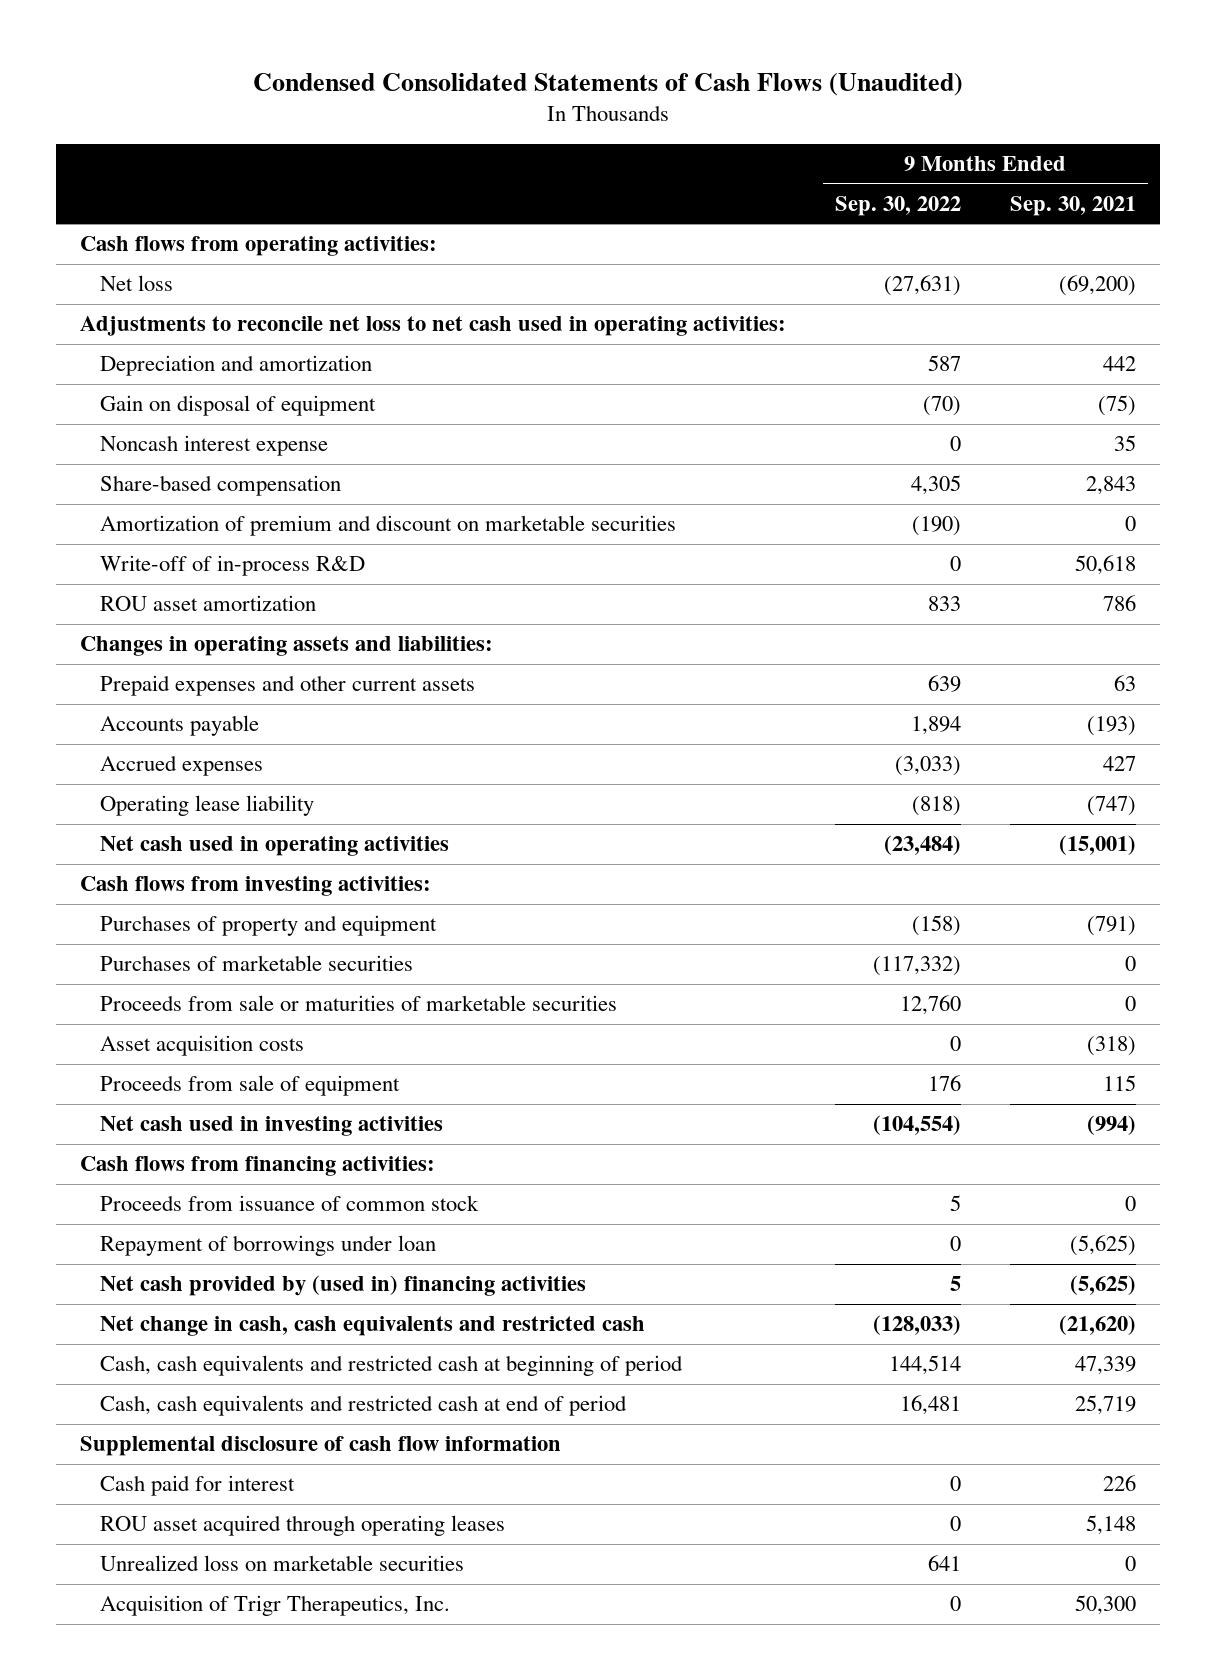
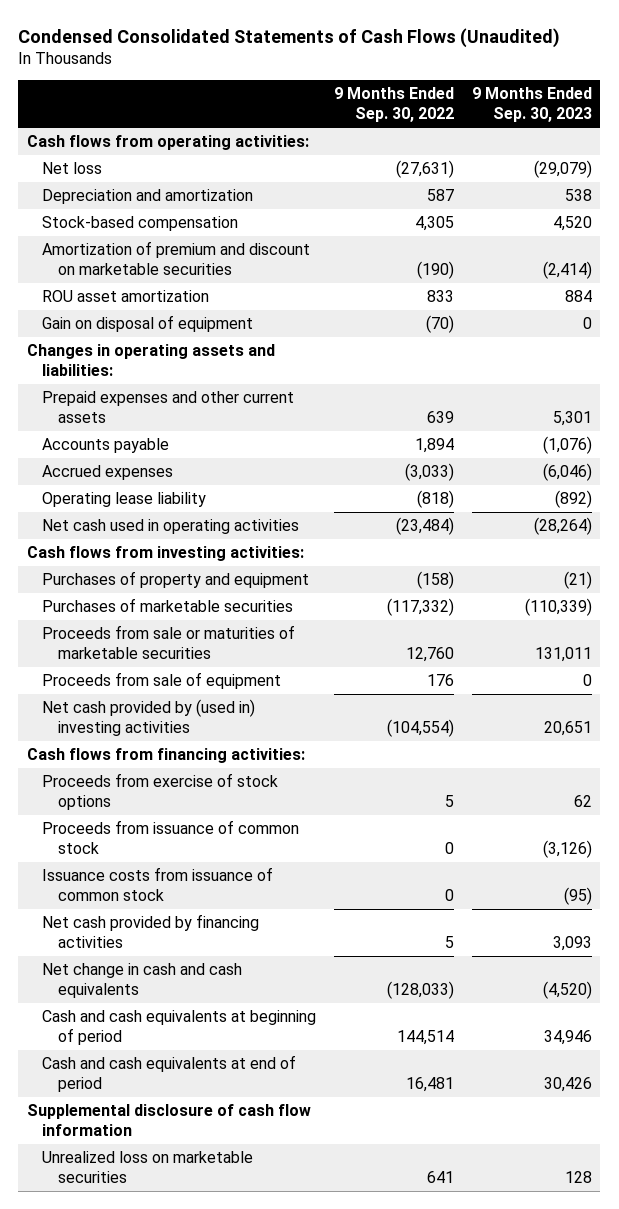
[1009,195,1136,216] Sep. 30, 2021 -> none
none -> [471,87,592,123] 9 Months Ended Sep. 30, 2023
[80,316,787,337] Adjustments to reconcile net loss to net cash used in operating activities: -> none
[100,435,329,457] Noncash interest expense -> none
[100,475,342,497] Share-based compensation -> [42,216,239,232] Stock-based compensation
[100,555,366,577] Write-off of in-process R&D -> none
[100,395,377,417] Gain on disposal of equipment -> [42,315,254,333] Gain on disposal of equipment
[100,1035,305,1057] Asset acquisition costs -> none
[100,1116,444,1137] Net cash used in investing activities -> [42,699,256,737] Net cash provided by (used in) investing activities
[100,1235,437,1257] Repayment of borrowings under loan -> none
none -> [42,773,279,811] Proceeds from exercise of stock options
[949,1195,961,1212] 5 -> [445,842,455,855] 0
none -> [42,867,274,902] Issuance costs from issuance of common stock
[100,1275,587,1297] Net cash provided by (used in) financing activities -> [42,914,260,949] Net cash provided by financing activities
[100,1316,646,1337] Net change in cash, cash equivalents and restricted cash -> [42,963,243,999] Net change in cash and cash equivalents
[100,1355,684,1377] Cash, cash equivalents and restricted cash at beginning of period -> [42,1010,317,1046] Cash and cash equivalents at beginning of period
[100,1395,628,1417] Cash, cash equivalents and restricted cash at end of period -> [42,1055,297,1093] Cash and cash equivalents at end of period
[100,1475,296,1497] Cash paid for interest -> none
[100,1515,506,1537] ROU asset acquired through operating leases -> none
[100,1595,451,1617] Acquisition of Trigr Therapeutics, Inc. -> none

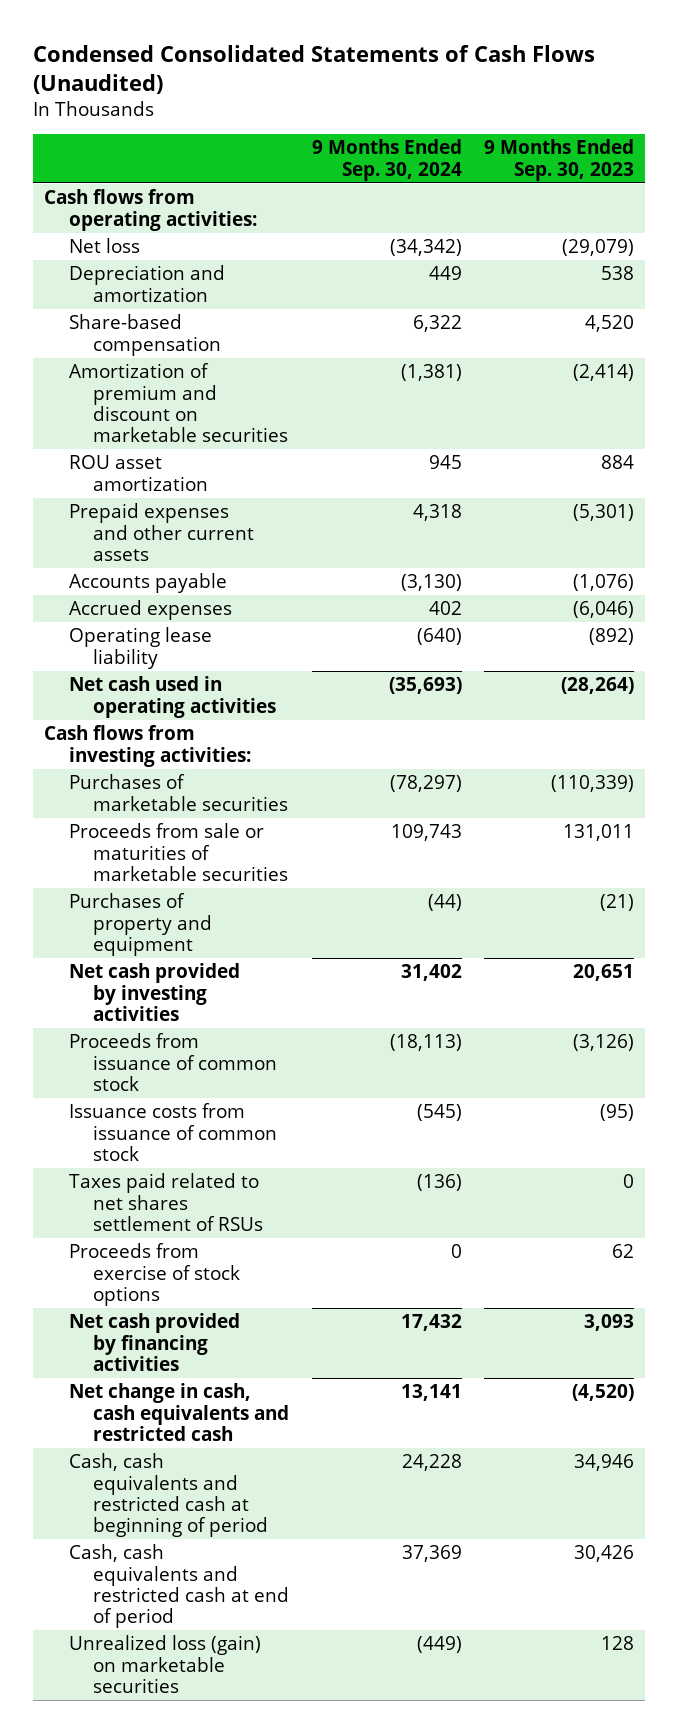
[334,87,455,123] 9 Months Ended Sep. 30, 2022 -> none
none -> [311,139,462,181] 9 Months Ended Sep. 30, 2024
[42,216,239,232] Stock-based compensation -> [68,314,222,356] Share-based compensation
[42,315,254,333] Gain on disposal of equipment -> none
[26,344,275,377] Changes in operating assets and liabilities: -> none
[552,411,592,427] 5,301 -> [572,504,634,522] (5,301)
[42,672,282,690] Proceeds from sale of equipment -> none
[26,748,305,764] Cash flows from financing activities: -> none
[42,571,310,589] Purchases of property and equipment -> [68,893,213,956] Purchases of property and equipment
[42,699,256,737] Net cash provided by (used in) investing activities -> [68,963,240,1021] Net cash provided by investing activities
none -> [68,1173,264,1231] Taxes paid related to net shares settlement of RSUs
[42,773,279,811] Proceeds from exercise of stock options -> [68,1243,241,1306] Proceeds from exercise of stock options
[26,1104,311,1137] Supplemental disclosure of cash flow information -> none
[42,963,243,999] Net change in cash and cash equivalents -> [68,1383,290,1441] Net change in cash, cash equivalents and restricted cash
[42,1010,317,1046] Cash and cash equivalents at beginning of period -> [68,1453,269,1538] Cash, cash equivalents and restricted cash at beginning of period
[42,1055,297,1093] Cash and cash equivalents at end of period -> [68,1544,290,1629] Cash, cash equivalents and restricted cash at end of period
[42,1151,254,1184] Unrealized loss on marketable securities -> [68,1635,261,1693] Unrealized loss (gain) on marketable securities

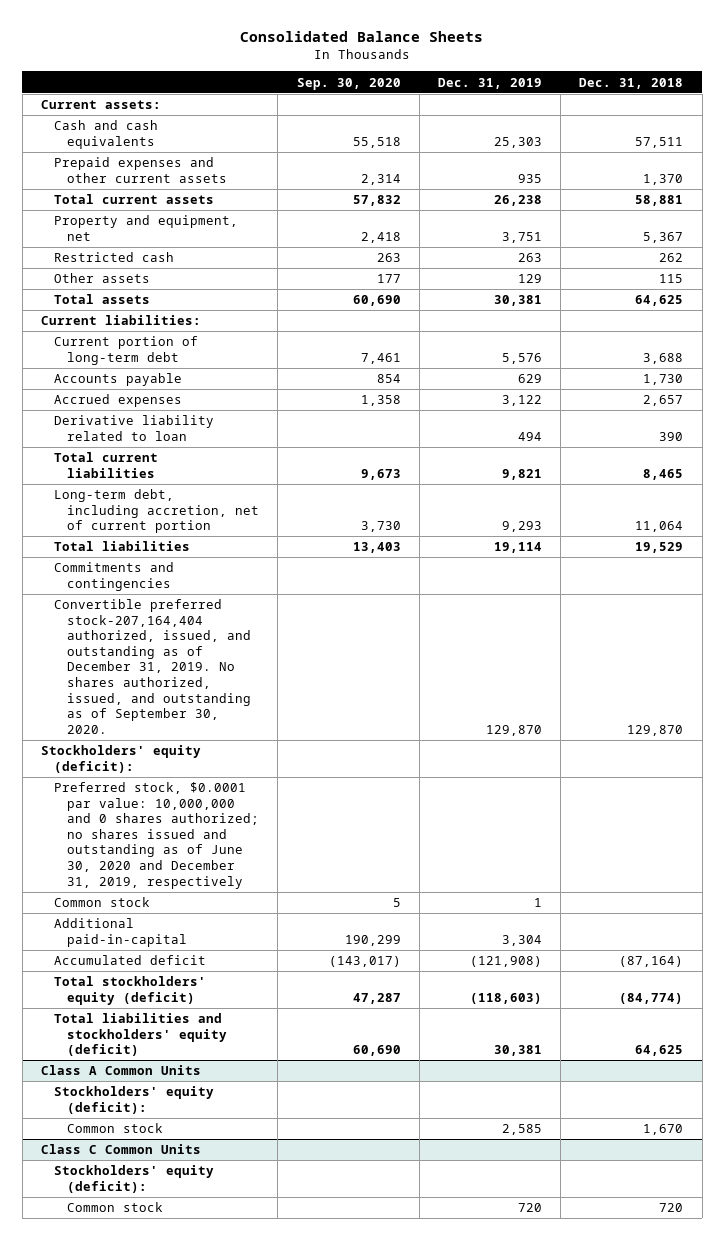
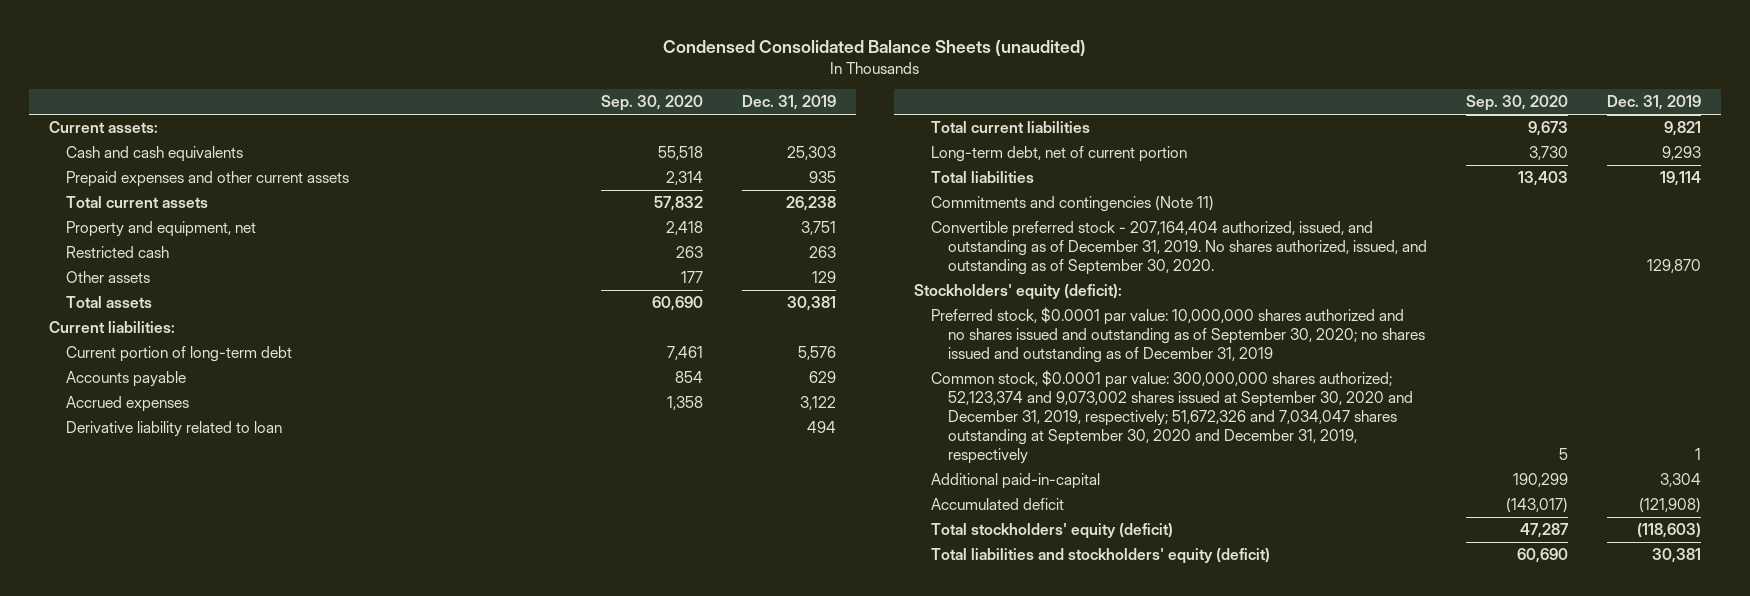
[240,30,484,42] Consolidated Balance Sheets -> [663,40,1087,57] Condensed Consolidated Balance Sheets (unaudited)
[579,77,684,89] Dec. 31, 2018 -> none
[53,489,260,534] Long-term debt, including accretion, net of current portion -> [930,146,1187,163] Long-term debt, net of current portion
[53,562,174,591] Commitments and contingencies -> [930,196,1214,213] Commitments and contingencies (Note 11)
[53,599,252,734] Convertible preferred stock-207,164,404 authorized, issued, and outstanding as of December 31, 2019. No shares authorized, issued, and outstanding as of September 30, 2020. -> [930,221,1427,276] Convertible preferred stock - 207,164,404 authorized, issued, and outstanding as of December 31, 2019. No shares authorized, issued, and outstanding as of September 30, 2020.
[53,782,260,889] Preferred stock, $0.0001 par value: 10,000,000 and 0 shares authorized; no shares issued and outstanding as of June 30, 2020 and December 31, 2019, respectively -> [930,307,1425,364] Preferred stock, $0.0001 par value: 10,000,000 shares authorized and no shares issued and outstanding as of September 30, 2020; no shares issued and outstanding as of December 31, 2019
[53,897,150,908] Common stock -> [930,370,1413,465] Common stock, $0.0001 par value: 300,000,000 shares authorized; 52,123,374 and 9,073,002 shares issued at September 30, 2020 and December 31, 2019, respectively; 51,672,326 and 7,034,047 shares outstanding at September 30, 2020 and December 31, 2019, respectively
[40,1065,201,1076] Class A Common Units -> none
[53,1086,214,1114] Stockholders' equity (deficit): -> none
[67,1123,164,1134] Common stock -> none
[40,1144,201,1155] Class C Common Units -> none
[53,1165,214,1193] Stockholders' equity (deficit): -> none
[67,1202,164,1213] Common stock -> none

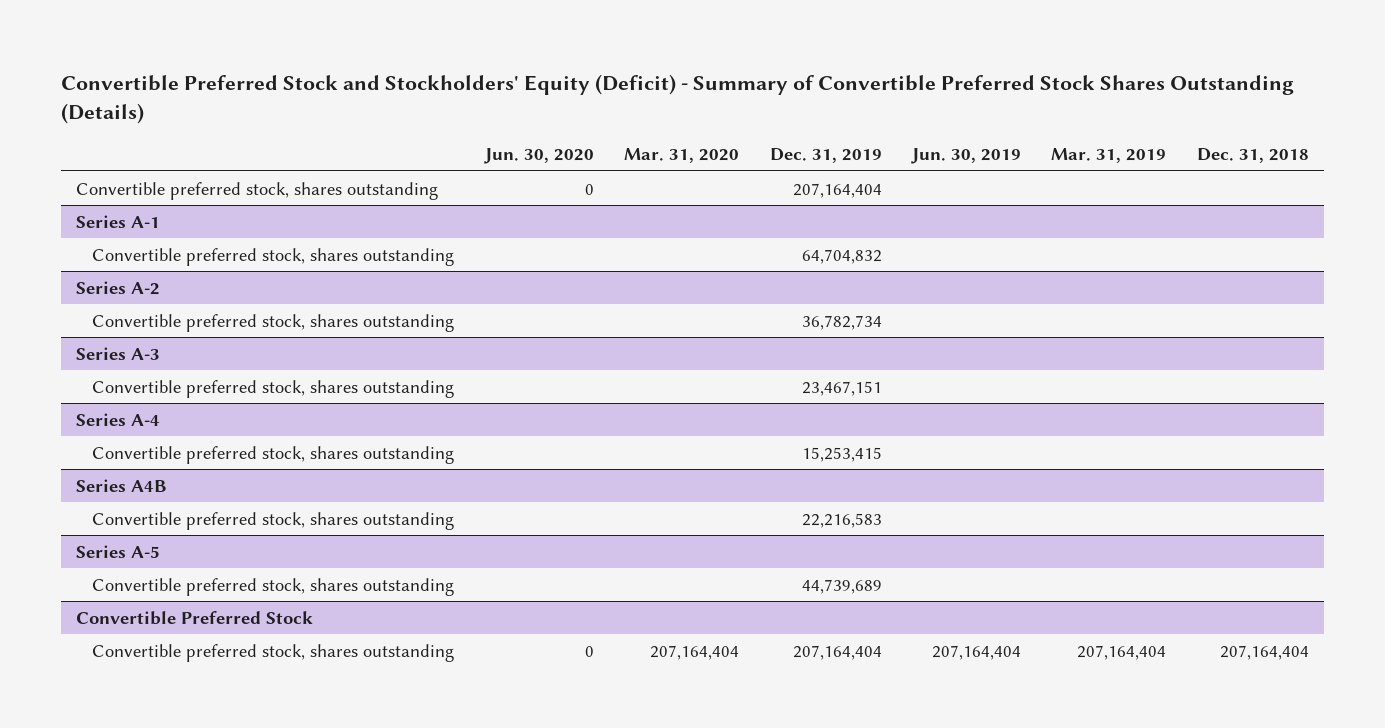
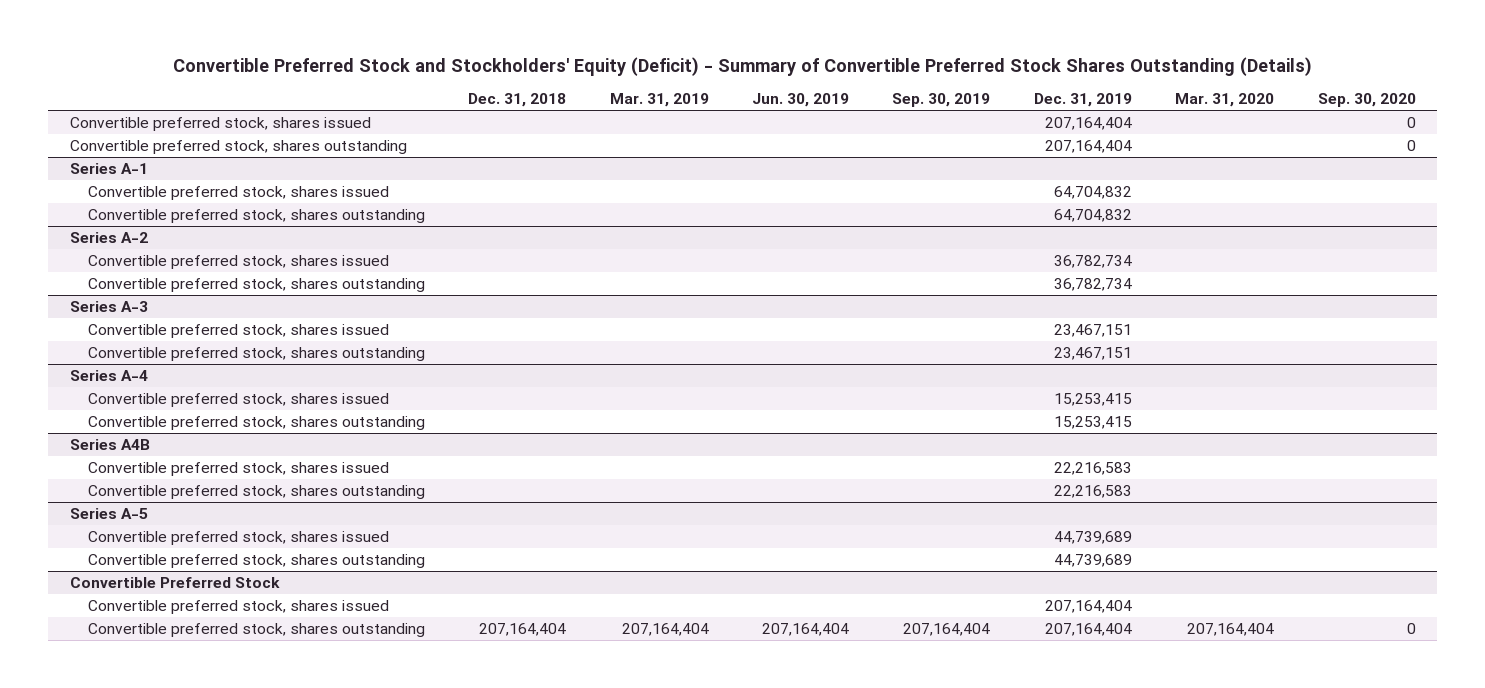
[483,148,594,165] Jun. 30, 2020 -> none
none -> [892,93,991,108] Sep. 30, 2019
none -> [1317,93,1416,108] Sep. 30, 2020
none -> [69,116,371,131] Convertible preferred stock, shares issued
none -> [87,185,389,200] Convertible preferred stock, shares issued
none -> [87,254,389,269] Convertible preferred stock, shares issued
none -> [87,323,389,338] Convertible preferred stock, shares issued
none -> [87,392,389,407] Convertible preferred stock, shares issued
none -> [87,461,389,476] Convertible preferred stock, shares issued
none -> [87,530,389,545] Convertible preferred stock, shares issued
none -> [87,599,389,614] Convertible preferred stock, shares issued

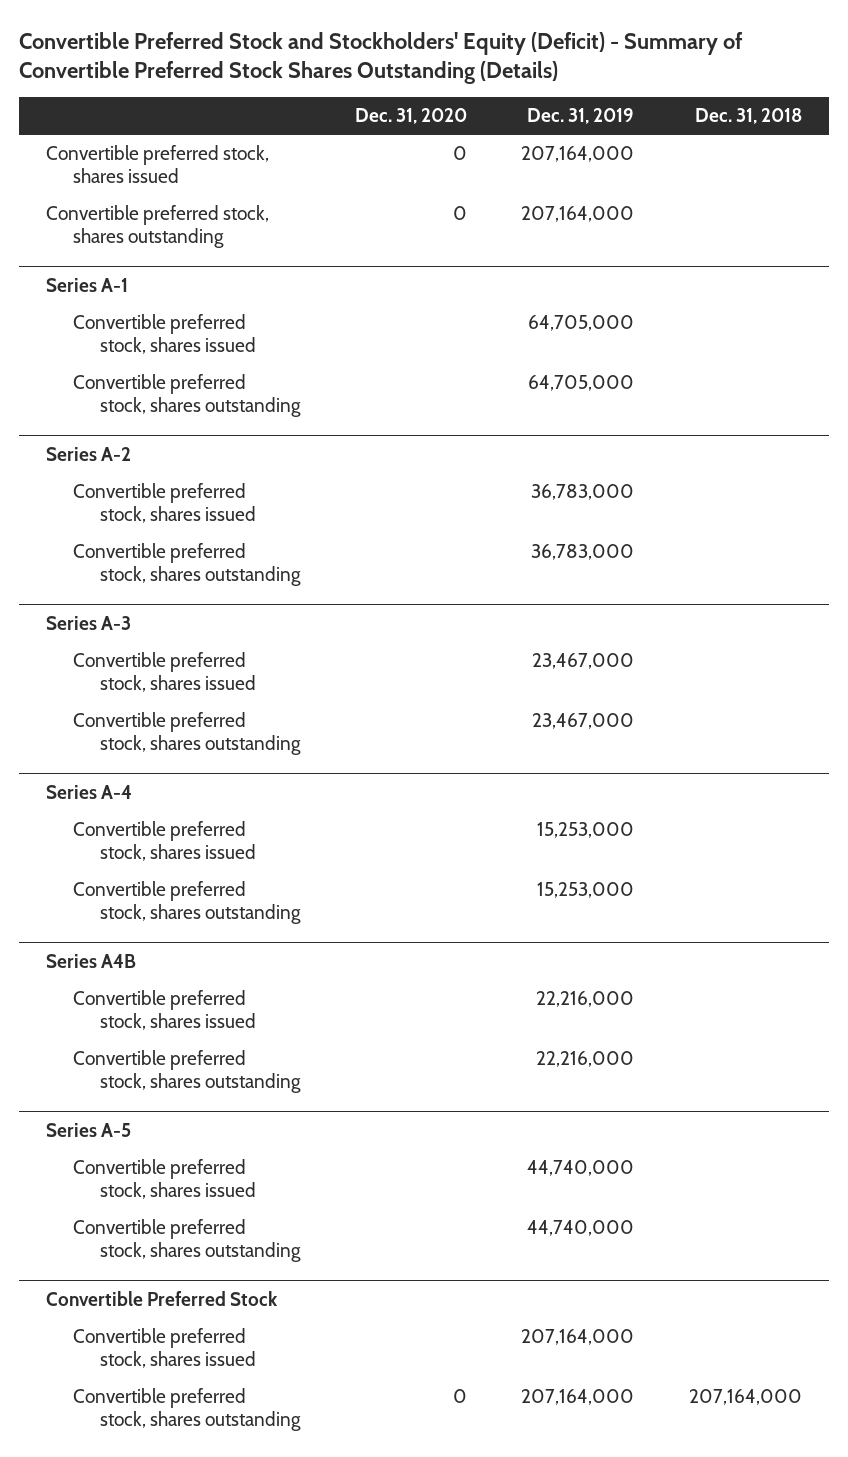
[609,93,709,108] Mar. 31, 2019 -> none
[752,93,850,108] Jun. 30, 2019 -> none
[892,93,991,108] Sep. 30, 2019 -> none
[1175,93,1275,108] Mar. 31, 2020 -> none
[1317,93,1416,108] Sep. 30, 2020 -> none
none -> [354,108,467,125] Dec. 31, 2020
[1044,116,1132,130] 207,164,404 -> [521,146,635,163] 207,164,000
[1044,139,1132,153] 207,164,404 -> [521,206,635,223] 207,164,000
[1053,185,1132,199] 64,704,832 -> [528,315,635,332] 64,705,000
[1053,208,1132,222] 64,704,832 -> [528,375,635,392] 64,705,000
[1053,254,1132,268] 36,782,734 -> [531,484,635,501] 36,783,000
[1053,277,1132,291] 36,782,734 -> [531,544,635,561] 36,783,000
[1053,323,1132,337] 23,467,151 -> [532,653,635,670] 23,467,000
[1053,346,1132,360] 23,467,151 -> [532,713,635,730] 23,467,000
[1053,392,1132,406] 15,253,415 -> [537,822,635,839] 15,253,000
[1053,415,1132,429] 15,253,415 -> [537,882,635,899] 15,253,000
[1053,461,1132,475] 22,216,583 -> [536,991,635,1008] 22,216,000
[1053,484,1132,498] 22,216,583 -> [536,1051,635,1068] 22,216,000
[1053,530,1132,544] 44,739,689 -> [527,1160,635,1177] 44,740,000
[1053,553,1132,567] 44,739,689 -> [527,1220,635,1237] 44,740,000
[1044,599,1132,613] 207,164,404 -> [521,1329,635,1346] 207,164,000
[479,622,567,636] 207,164,404 -> [688,1389,802,1406] 207,164,000
[1044,622,1132,636] 207,164,404 -> [521,1389,635,1406] 207,164,000

